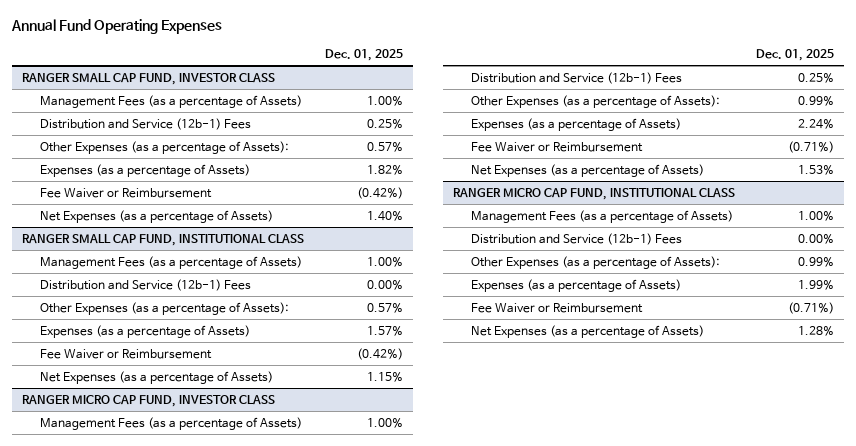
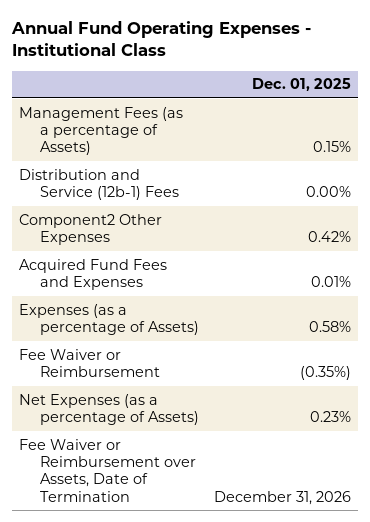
[10,19,222,35] Annual Fund Operating Expenses -> [10,20,311,57] Annual Fund Operating Expenses - Institutional Class
[22,72,276,85] RANGER SMALL CAP FUND, INVESTOR CLASS -> none
[39,117,251,130] Distribution and Service (12b-1) Fees -> none
[39,140,289,154] Other Expenses (as a percentage of Assets): -> none
[39,163,250,177] Expenses (as a percentage of Assets) -> none
[39,187,212,198] Fee Waiver or Reimbursement -> none
[39,209,273,223] Net Expenses (as a percentage of Assets) -> none
[22,233,305,246] RANGER SMALL CAP FUND, INSTITUTIONAL CLASS -> none
[39,255,302,269] Management Fees (as a percentage of Assets) -> none
[39,278,251,291] Distribution and Service (12b-1) Fees -> none
[39,301,289,315] Other Expenses (as a percentage of Assets): -> none
[39,324,250,338] Expenses (as a percentage of Assets) -> none
[39,348,212,359] Fee Waiver or Reimbursement -> none
[39,370,273,384] Net Expenses (as a percentage of Assets) -> none
[22,394,276,407] RANGER MICRO CAP FUND, INVESTOR CLASS -> none
[39,416,302,430] Management Fees (as a percentage of Assets) -> none
[470,71,682,84] Distribution and Service (12b-1) Fees -> none
[470,94,720,108] Other Expenses (as a percentage of Assets): -> none
[470,117,681,131] Expenses (as a percentage of Assets) -> none
[470,141,643,152] Fee Waiver or Reimbursement -> none
[470,163,704,177] Net Expenses (as a percentage of Assets) -> none
[453,187,736,200] RANGER MICRO CAP FUND, INSTITUTIONAL CLASS -> none
[470,209,733,223] Management Fees (as a percentage of Assets) -> none
[366,95,403,106] 1.00% -> [312,141,351,153] 0.15%
[470,255,720,269] Other Expenses (as a percentage of Assets): -> none
none -> [19,213,163,246] Component2 Other Expenses
none -> [19,258,168,291] Acquired Fund Fees and Expenses
[798,279,835,290] 1.99% -> [308,321,351,333] 0.58%
[788,301,835,314] (0.71%) -> [299,366,351,381] (0.35%)
[798,325,835,336] 1.28% -> [309,411,351,423] 0.23%
none -> [19,438,196,502] Fee Waiver or Reimbursement over Assets, Date of Termination

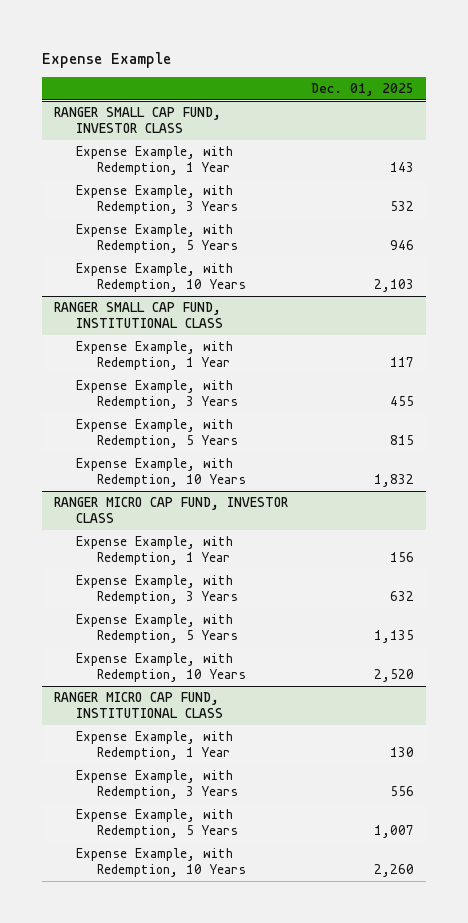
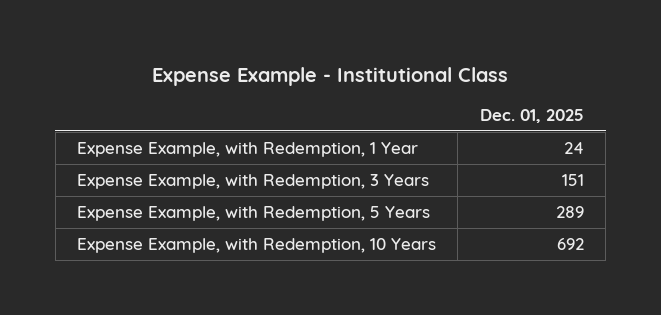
[42,51,172,68] Expense Example -> [152,66,509,86] Expense Example - Institutional Class
[54,106,222,134] RANGER SMALL CAP FUND, INVESTOR CLASS -> none
[54,301,223,329] RANGER SMALL CAP FUND, INSTITUTIONAL CLASS -> none
[75,340,233,371] Expense Example, with Redemption, 1 Year -> none
[75,379,239,410] Expense Example, with Redemption, 3 Years -> none
[75,418,239,449] Expense Example, with Redemption, 5 Years -> none
[75,457,247,488] Expense Example, with Redemption, 10 Years -> none
[54,496,289,524] RANGER MICRO CAP FUND, INVESTOR CLASS -> none
[75,535,233,566] Expense Example, with Redemption, 1 Year -> none
[75,574,239,605] Expense Example, with Redemption, 3 Years -> none
[75,613,239,644] Expense Example, with Redemption, 5 Years -> none
[75,652,247,683] Expense Example, with Redemption, 10 Years -> none
[54,691,223,719] RANGER MICRO CAP FUND, INSTITUTIONAL CLASS -> none
[75,730,233,761] Expense Example, with Redemption, 1 Year -> none
[75,769,239,800] Expense Example, with Redemption, 3 Years -> none
[75,808,239,839] Expense Example, with Redemption, 5 Years -> none
[75,847,247,878] Expense Example, with Redemption, 10 Years -> none
[390,162,415,173] 143 -> [563,141,584,154] 24
[390,201,415,212] 532 -> [561,173,584,186] 151
[390,240,415,251] 946 -> [555,205,584,218] 289
[374,279,415,293] 2,103 -> [556,237,584,250] 692

